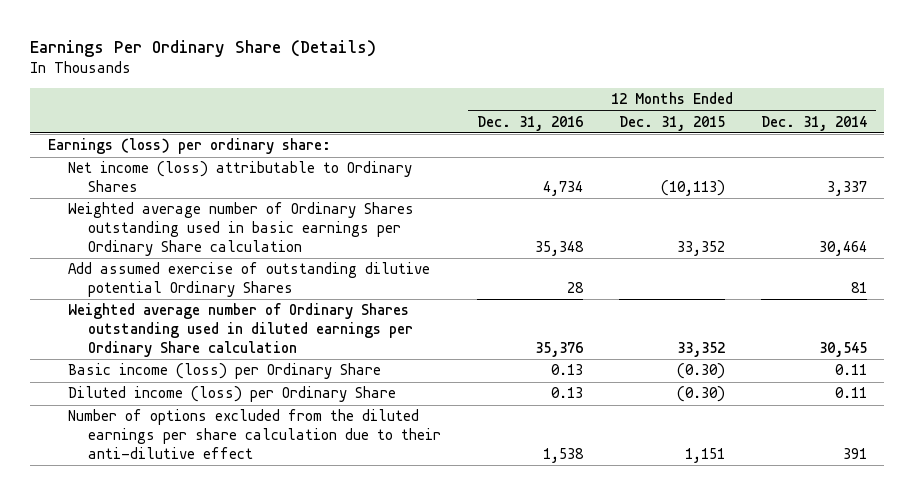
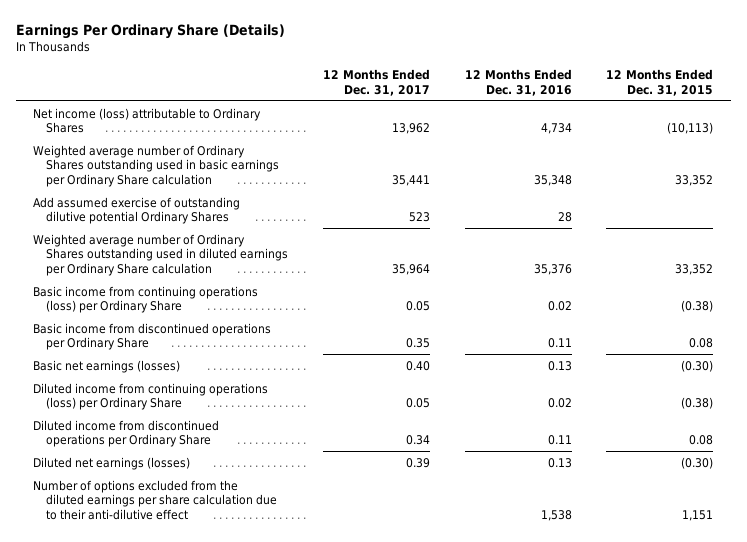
[760,115,867,131] Dec. 31, 2014 -> none
none -> [323,69,431,96] 12 Months Ended Dec. 31, 2017
[48,138,332,155] Earnings (loss) per ordinary share: -> none
none -> [33,285,259,314] Basic income from continuing operations (loss) per Ordinary Share
none -> [33,322,272,351] Basic income from discontinued operations per Ordinary Share
[67,363,381,380] Basic income (loss) per Ordinary Share -> [33,359,181,373] Basic net earnings (losses)
none -> [33,382,269,411] Diluted income from continuing operations (loss) per Ordinary Share
none -> [33,419,220,448] Diluted income from discontinued operations per Ordinary Share
[67,386,396,403] Diluted income (loss) per Ordinary Share -> [33,456,191,470] Diluted net earnings (losses)

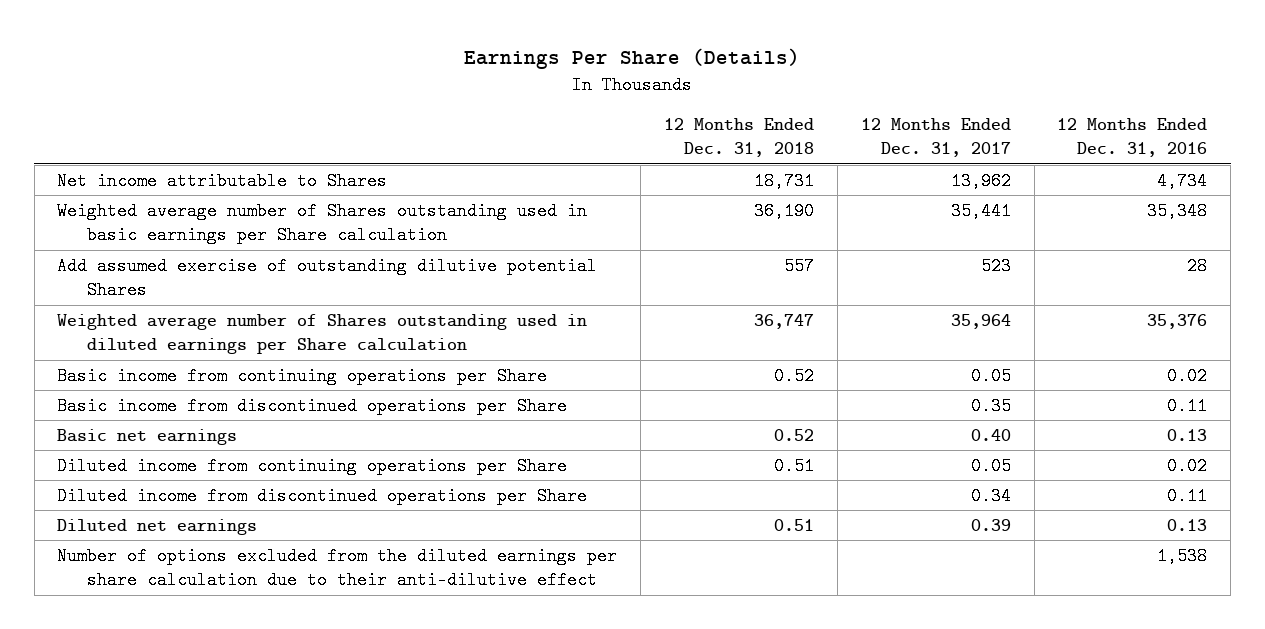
[16,23,286,39] Earnings Per Ordinary Share (Details) -> [464,48,801,70] Earnings Per Share (Details)
[606,69,714,96] 12 Months Ended Dec. 31, 2015 -> none
none -> [664,118,815,158] 12 Months Ended Dec. 31, 2018
[33,107,262,134] Net income (loss) attributable to Ordinary Shares -> [57,172,388,191] Net income attributable to Shares
[33,144,280,188] Weighted average number of Ordinary Shares outstanding used in basic earnings per Ordinary Share calculation -> [57,202,588,245] Weighted average number of Shares outstanding used in basic earnings per Share calculation
[33,196,241,225] Add assumed exercise of outstanding dilutive potential Ordinary Shares -> [57,257,598,300] Add assumed exercise of outstanding dilutive potential Shares
[33,233,289,277] Weighted average number of Ordinary Shares outstanding used in diluted earnings per Ordinary Share calculation -> [57,314,588,355] Weighted average number of Shares outstanding used in diluted earnings per Share calculation
[33,285,259,314] Basic income from continuing operations (loss) per Ordinary Share -> [57,367,548,386] Basic income from continuing operations per Share
[33,322,272,351] Basic income from discontinued operations per Ordinary Share -> [57,397,568,416] Basic income from discontinued operations per Share
[33,359,181,373] Basic net earnings (losses) -> [57,429,238,446] Basic net earnings
[33,382,269,411] Diluted income from continuing operations (loss) per Ordinary Share -> [57,457,568,476] Diluted income from continuing operations per Share
[33,419,220,448] Diluted income from discontinued operations per Ordinary Share -> [57,487,588,506] Diluted income from discontinued operations per Share
[33,456,191,470] Diluted net earnings (losses) -> [57,519,258,536] Diluted net earnings

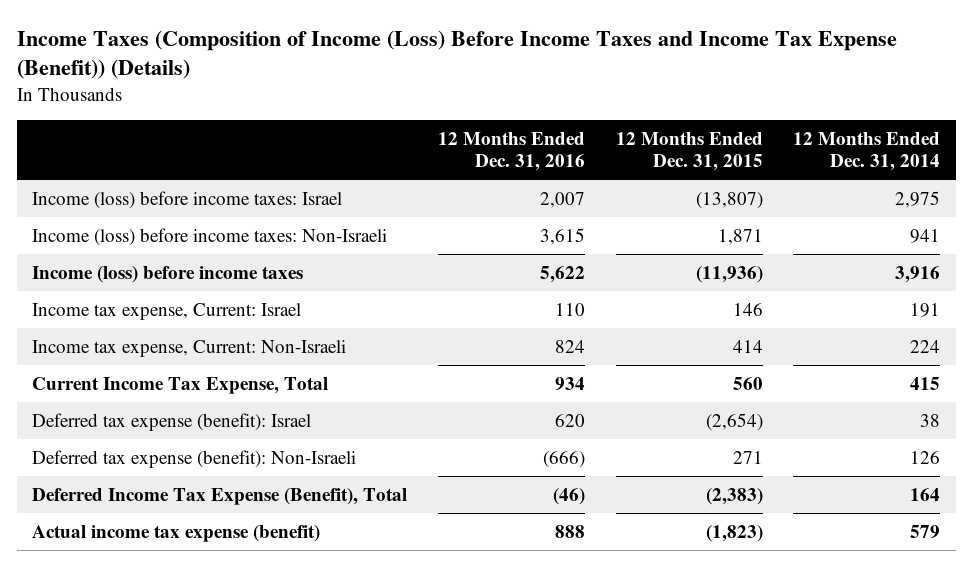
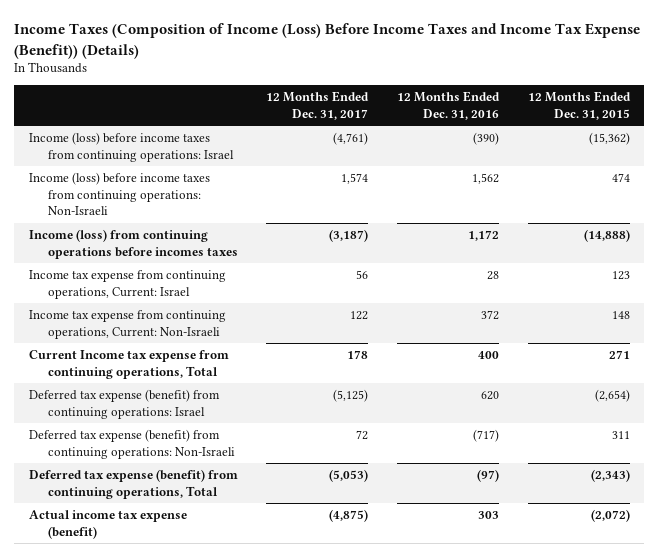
[793,131,941,172] 12 Months Ended Dec. 31, 2014 -> none
none -> [266,91,370,120] 12 Months Ended Dec. 31, 2017
[32,190,343,209] Income (loss) before income taxes: Israel -> [28,132,234,162] Income (loss) before income taxes from continuing operations: Israel
[539,191,585,208] 2,007 -> [472,132,499,146] (390)
[695,191,763,209] (13,807) -> [588,132,630,146] (15,362)
[32,227,388,246] Income (loss) before income taxes: Non-Israeli -> [28,172,210,216] Income (loss) before income taxes from continuing operations: Non-Israeli
[539,227,585,245] 3,615 -> [471,173,499,185] 1,562
[717,228,763,245] 1,871 -> [611,173,630,183] 474
[32,265,304,283] Income (loss) before income taxes -> [28,229,238,259] Income (loss) from continuing operations before incomes taxes
[539,265,585,283] 5,622 -> [467,230,499,242] 1,172
[695,265,763,283] (11,936) -> [583,229,630,243] (14,888)
[32,302,302,320] Income tax expense, Current: Israel -> [28,270,226,299] Income tax expense from continuing operations, Current: Israel
[554,302,585,316] 110 -> [486,271,499,281] 28
[732,302,763,316] 146 -> [611,271,630,281] 123
[32,339,347,357] Income tax expense, Current: Non-Israeli -> [28,310,226,339] Income tax expense from continuing operations, Current: Non-Israeli
[554,339,585,353] 824 -> [480,310,499,321] 372
[732,339,763,353] 414 -> [611,311,630,320] 148
[32,376,329,394] Current Income Tax Expense, Total -> [28,350,229,379] Current Income tax expense from continuing operations, Total
[554,376,585,390] 934 -> [477,351,499,360] 400
[732,376,763,390] 560 -> [608,350,630,360] 271
[32,412,312,431] Deferred tax expense (benefit): Israel -> [28,389,220,419] Deferred tax expense (benefit) from continuing operations: Israel
[32,449,357,468] Deferred tax expense (benefit): Non-Israeli -> [28,429,235,459] Deferred tax expense (benefit) from continuing operations: Non-Israeli
[542,450,585,468] (666) -> [472,429,499,443] (717)
[732,450,763,464] 271 -> [611,431,630,440] 311
[32,487,408,505] Deferred Income Tax Expense (Benefit), Total -> [28,469,238,499] Deferred tax expense (benefit) from continuing operations, Total
[552,487,585,505] (46) -> [476,469,499,483] (97)
[705,487,763,505] (2,383) -> [590,469,630,483] (2,343)
[554,524,585,538] 888 -> [477,511,499,520] 303
[705,524,763,542] (1,823) -> [590,509,630,523] (2,072)

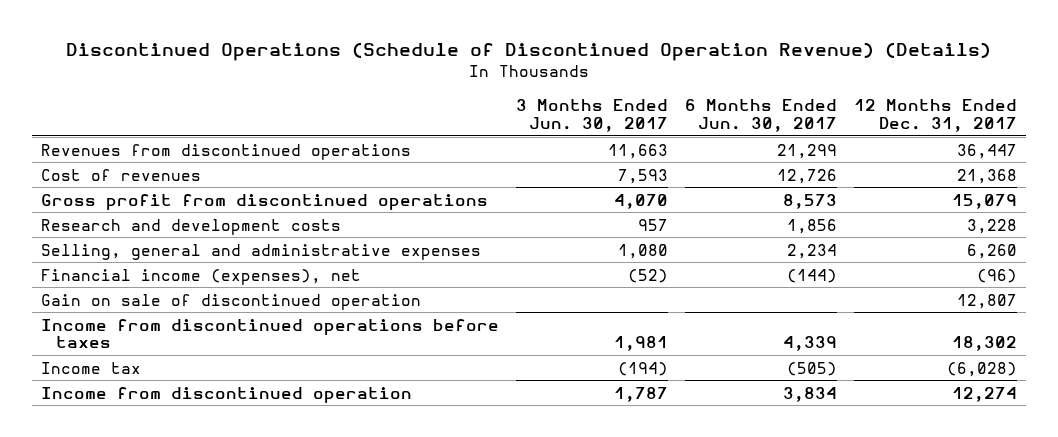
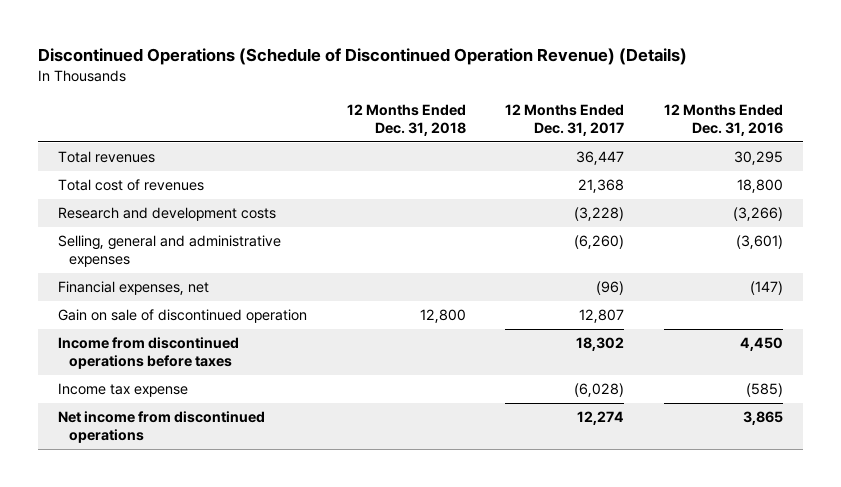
[515,98,668,132] 3 Months Ended Jun. 30, 2017 -> none
[685,98,838,132] 6 Months Ended Jun. 30, 2017 -> none
none -> [346,103,466,136] 12 Months Ended Dec. 31, 2018
none -> [663,103,783,136] 12 Months Ended Dec. 31, 2016
[40,193,488,210] Gross profit from discontinued operations -> none
[40,143,411,160] Revenues from discontinued operations -> [58,151,156,164] Total revenues
[40,168,201,181] Cost of revenues -> [58,179,205,192] Total cost of revenues
[967,218,1018,234] 3,228 -> [574,207,625,222] (3,228)
[967,243,1018,259] 6,260 -> [574,235,625,250] (6,260)
[40,268,361,285] Financial income (expenses), net -> [58,281,210,296] Financial expenses, net
[40,361,141,374] Income tax -> [58,383,189,398] Income tax expense
[40,386,412,403] Income from discontinued operation -> [58,411,266,444] Net income from discontinued operations

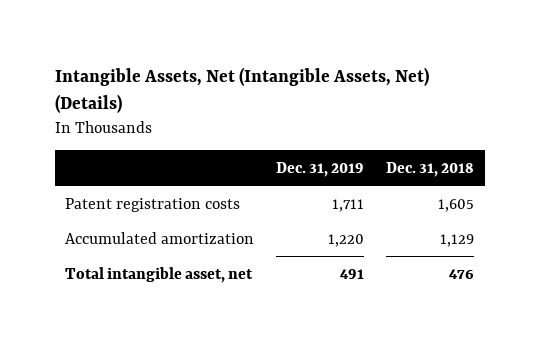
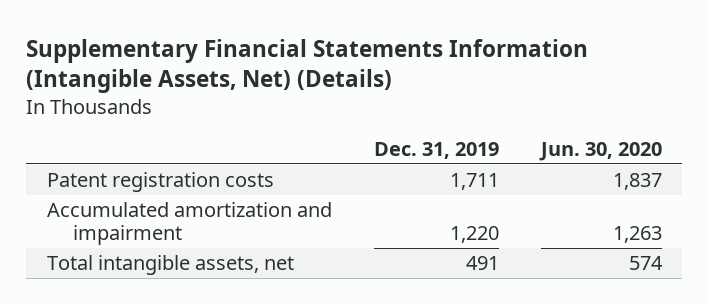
[54,66,429,114] Intangible Assets, Net (Intangible Assets, Net) (Details) -> [25,38,588,94] Supplementary Financial Statements Information (Intangible Assets, Net) (Details)
[385,161,474,177] Dec. 31, 2018 -> none
none -> [538,141,662,161] Jun. 30, 2020
[65,231,255,244] Accumulated amortization -> [46,202,332,246] Accumulated amortization and impairment
[65,266,254,283] Total intangible asset, net -> [46,255,294,276] Total intangible assets, net

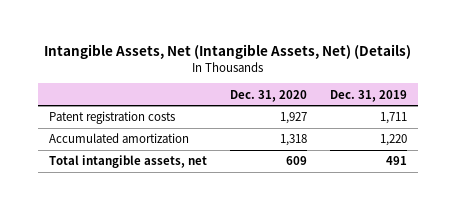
[25,38,588,94] Supplementary Financial Statements Information (Intangible Assets, Net) (Details) -> [43,43,411,59] Intangible Assets, Net (Intangible Assets, Net) (Details)
[538,141,662,161] Jun. 30, 2020 -> none
none -> [229,89,307,102] Dec. 31, 2020
[46,202,332,246] Accumulated amortization and impairment -> [49,133,190,144] Accumulated amortization

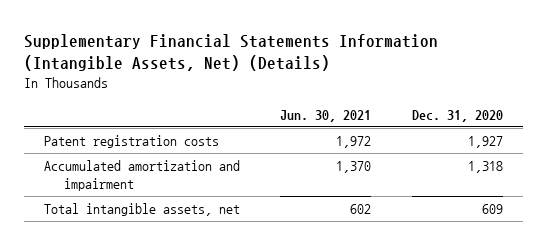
[43,43,411,59] Intangible Assets, Net (Intangible Assets, Net) (Details) -> [23,34,438,72] Supplementary Financial Statements Information (Intangible Assets, Net) (Details)
[329,89,407,102] Dec. 31, 2019 -> none
none -> [280,109,372,122] Jun. 30, 2021
[49,133,190,144] Accumulated amortization -> [44,160,241,192] Accumulated amortization and impairment

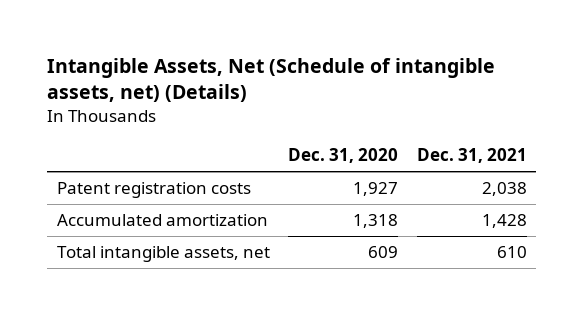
[23,34,438,72] Supplementary Financial Statements Information (Intangible Assets, Net) (Details) -> [47,58,496,103] Intangible Assets, Net (Schedule of intangible assets, net) (Details)
[280,109,372,122] Jun. 30, 2021 -> none
none -> [417,148,528,164] Dec. 31, 2021
[44,160,241,192] Accumulated amortization and impairment -> [56,214,268,227] Accumulated amortization

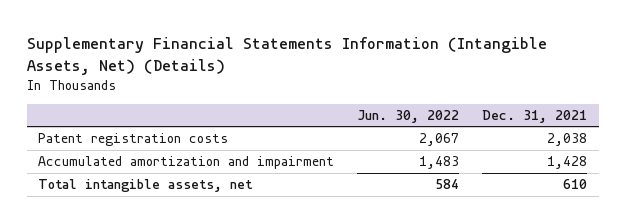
[47,58,496,103] Intangible Assets, Net (Schedule of intangible assets, net) (Details) -> [27,36,548,75] Supplementary Financial Statements Information (Intangible Assets, Net) (Details)
[288,148,399,164] Dec. 31, 2020 -> none
none -> [357,109,460,123] Jun. 30, 2022
[56,214,268,227] Accumulated amortization -> [38,156,335,170] Accumulated amortization and impairment

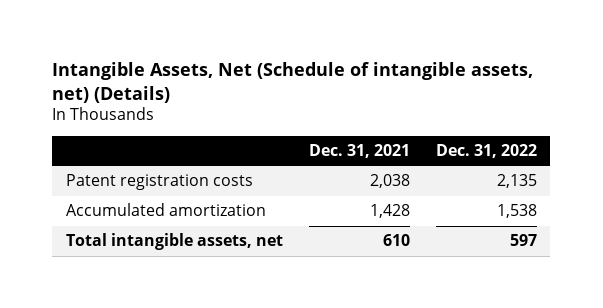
[27,36,548,75] Supplementary Financial Statements Information (Intangible Assets, Net) (Details) -> [52,62,534,103] Intangible Assets, Net (Schedule of intangible assets, net) (Details)
[357,109,460,123] Jun. 30, 2022 -> none
none -> [436,143,538,158] Dec. 31, 2022
[38,156,335,170] Accumulated amortization and impairment -> [65,203,266,217] Accumulated amortization

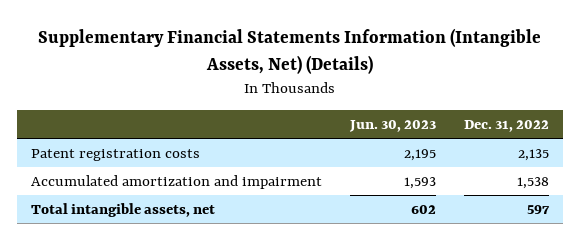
[52,62,534,103] Intangible Assets, Net (Schedule of intangible assets, net) (Details) -> [37,28,541,75] Supplementary Financial Statements Information (Intangible Assets, Net) (Details)
[308,143,410,158] Dec. 31, 2021 -> none
none -> [348,120,436,133] Jun. 30, 2023
[65,203,266,217] Accumulated amortization -> [30,174,322,189] Accumulated amortization and impairment

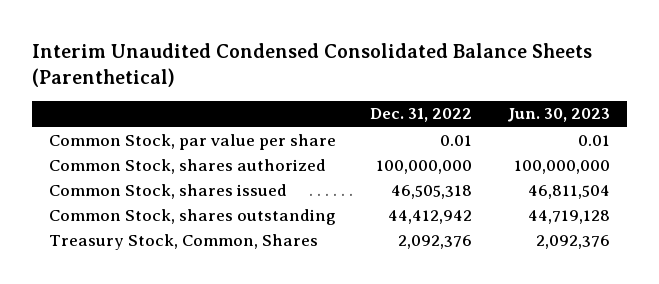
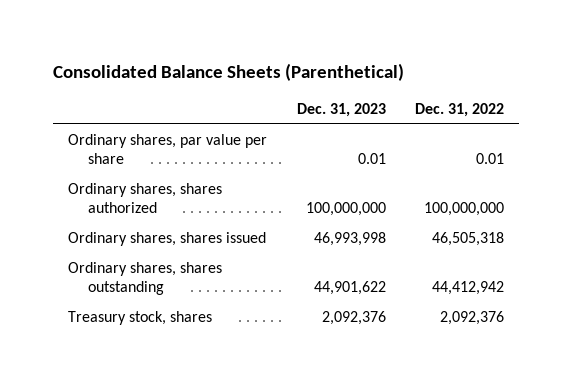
[31,42,592,87] Interim Unaudited Condensed Consolidated Balance Sheets (Parenthetical) -> [53,63,405,82] Consolidated Balance Sheets (Parenthetical)
[506,108,610,123] Jun. 30, 2023 -> none
none -> [296,103,386,118] Dec. 31, 2023
[48,133,336,150] Common Stock, par value per share -> [68,134,268,165] Ordinary shares, par value per share
[48,158,326,174] Common Stock, shares authorized -> [68,183,223,214] Ordinary shares, shares authorized
[48,183,287,199] Common Stock, shares issued -> [68,232,267,247] Ordinary shares, shares issued
[48,208,336,225] Common Stock, shares outstanding -> [68,262,223,296] Ordinary shares, shares outstanding
[48,233,318,250] Treasury Stock, Common, Shares -> [68,311,213,326] Treasury stock, shares

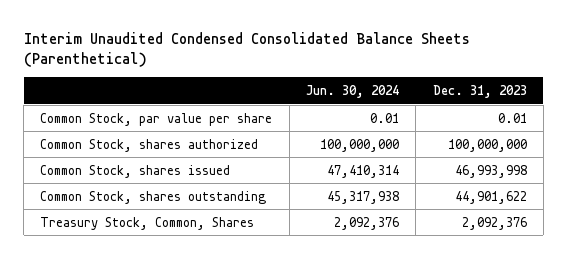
[53,63,405,82] Consolidated Balance Sheets (Parenthetical) -> [23,31,470,68] Interim Unaudited Condensed Consolidated Balance Sheets (Parenthetical)
[415,103,505,118] Dec. 31, 2022 -> none
none -> [305,85,399,99] Jun. 30, 2024
[68,134,268,165] Ordinary shares, par value per share -> [40,112,273,126] Common Stock, par value per share
[68,183,223,214] Ordinary shares, shares authorized -> [40,138,259,152] Common Stock, shares authorized
[68,232,267,247] Ordinary shares, shares issued -> [40,164,231,178] Common Stock, shares issued
[68,262,223,296] Ordinary shares, shares outstanding -> [40,190,267,204] Common Stock, shares outstanding
[68,311,213,326] Treasury stock, shares -> [40,216,255,230] Treasury Stock, Common, Shares

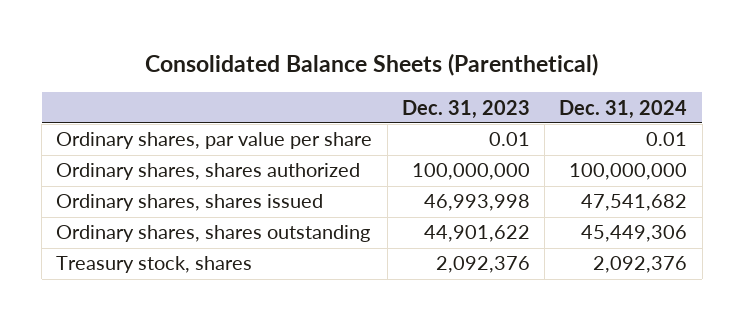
[23,31,470,68] Interim Unaudited Condensed Consolidated Balance Sheets (Parenthetical) -> [144,53,598,77] Consolidated Balance Sheets (Parenthetical)
[305,85,399,99] Jun. 30, 2024 -> none
none -> [559,99,688,119] Dec. 31, 2024
[40,112,273,126] Common Stock, par value per share -> [56,132,373,150] Ordinary shares, par value per share
[40,138,259,152] Common Stock, shares authorized -> [56,163,361,181] Ordinary shares, shares authorized
[40,164,231,178] Common Stock, shares issued -> [56,194,324,212] Ordinary shares, shares issued
[40,190,267,204] Common Stock, shares outstanding -> [56,225,371,243] Ordinary shares, shares outstanding
[40,216,255,230] Treasury Stock, Common, Shares -> [56,256,253,274] Treasury stock, shares

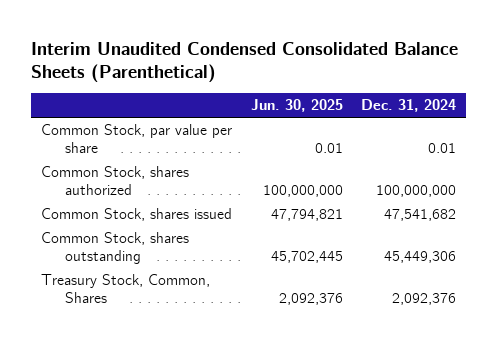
[144,53,598,77] Consolidated Balance Sheets (Parenthetical) -> [31,41,459,84] Interim Unaudited Condensed Consolidated Balance Sheets (Parenthetical)
[401,99,530,119] Dec. 31, 2023 -> none
none -> [250,99,343,113] Jun. 30, 2025
[56,132,373,150] Ordinary shares, par value per share -> [40,124,232,154] Common Stock, par value per share
[56,163,361,181] Ordinary shares, shares authorized -> [40,166,189,196] Common Stock, shares authorized
[56,194,324,212] Ordinary shares, shares issued -> [40,208,232,222] Common Stock, shares issued
[56,225,371,243] Ordinary shares, shares outstanding -> [40,232,189,265] Common Stock, shares outstanding
[56,256,253,274] Treasury stock, shares -> [40,274,210,304] Treasury Stock, Common, Shares

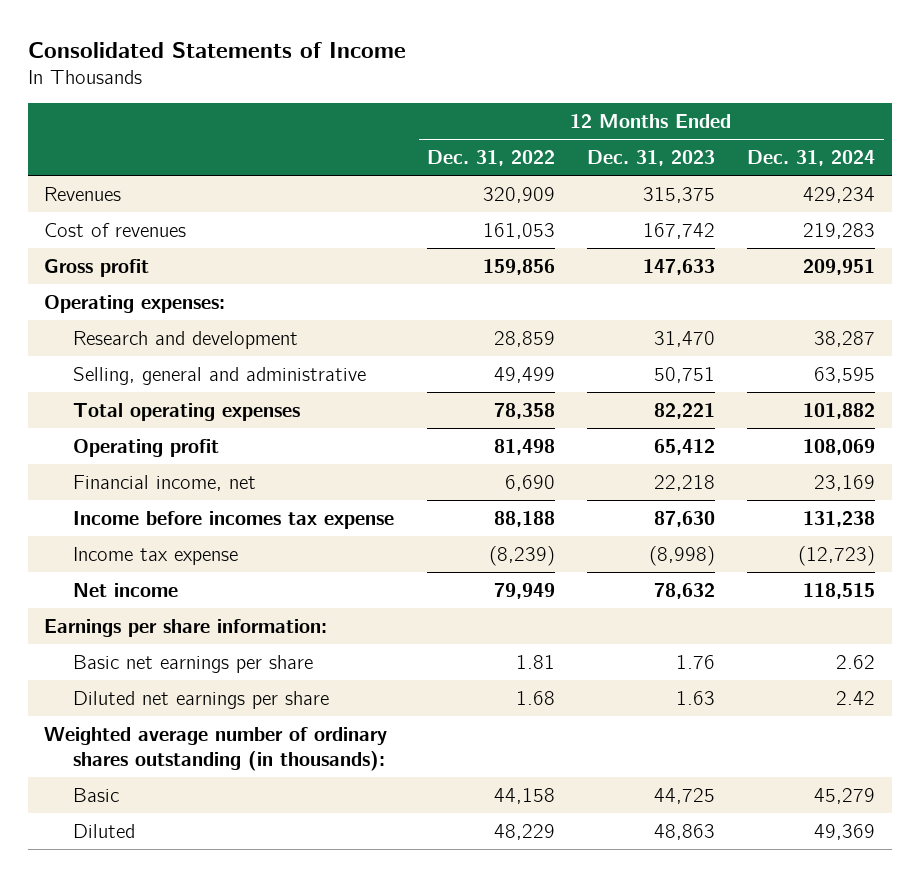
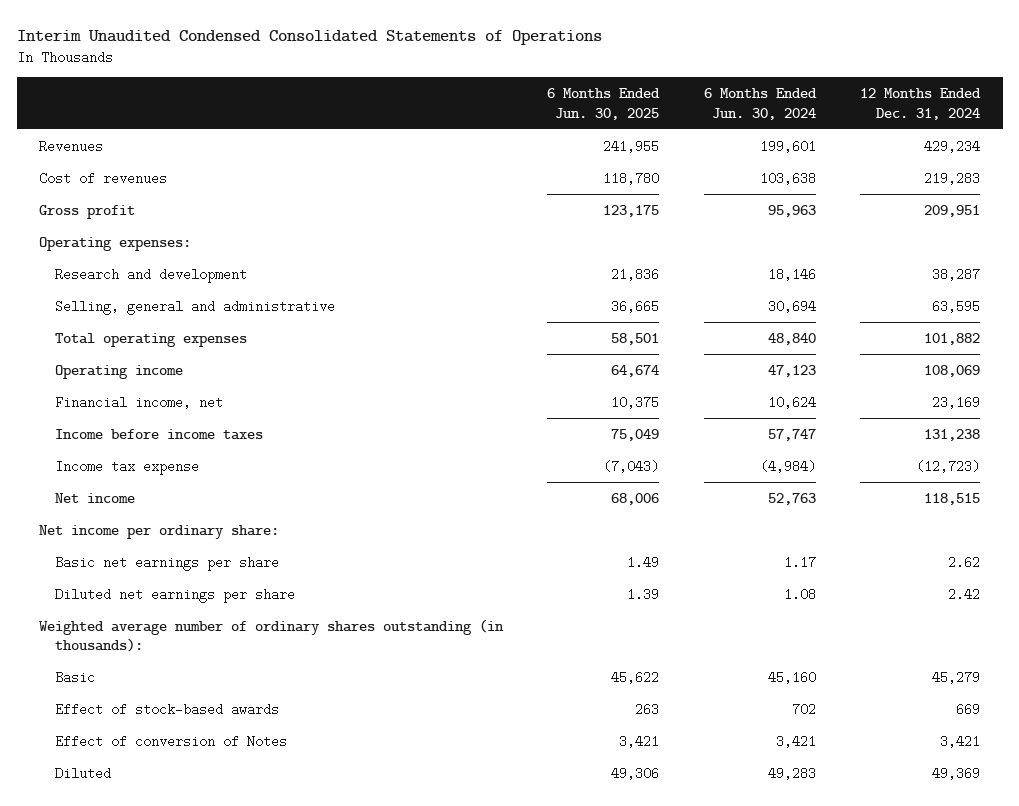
[27,41,406,58] Consolidated Statements of Income -> [16,29,602,45] Interim Unaudited Condensed Consolidated Statements of Operations
[426,150,555,167] Dec. 31, 2022 -> none
[587,150,716,167] Dec. 31, 2023 -> none
none -> [547,87,661,120] 6 Months Ended Jun. 30, 2025
none -> [703,87,817,120] 6 Months Ended Jun. 30, 2024
[73,438,220,457] Operating profit -> [54,364,183,379] Operating income
[73,510,395,529] Income before incomes tax expense -> [54,428,263,440] Income before income taxes
[43,618,327,637] Earnings per share information: -> [38,524,279,539] Net income per ordinary share:
none -> [54,702,279,716] Effect of stock-based awards
none -> [54,734,287,748] Effect of conversion of Notes

